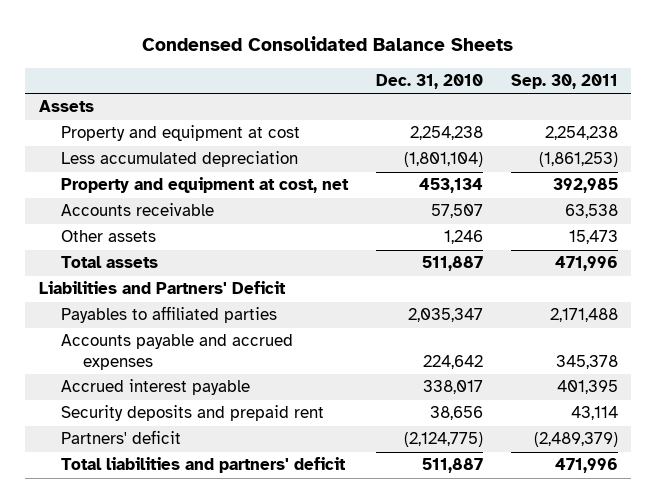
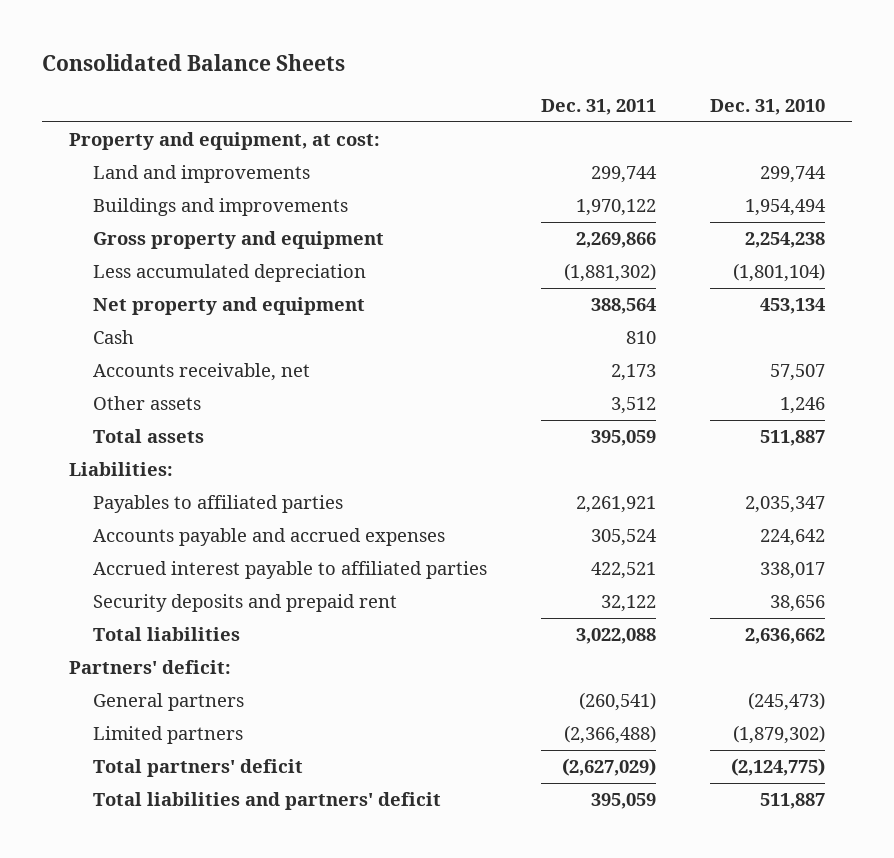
[142,36,514,52] Condensed Consolidated Balance Sheets -> [41,53,345,71] Consolidated Balance Sheets
[510,74,618,90] Sep. 30, 2011 -> none
none -> [540,99,656,116] Dec. 31, 2011
[39,100,95,113] Assets -> none
none -> [68,132,380,151] Property and equipment, at cost:
none -> [93,165,311,184] Land and improvements
none -> [93,198,349,217] Buildings and improvements
[61,125,301,142] Property and equipment at cost -> [93,231,385,250] Gross property and equipment
[61,177,350,194] Property and equipment at cost, net -> [93,297,366,316] Net property and equipment
none -> [93,330,135,345] Cash
[61,203,215,217] Accounts receivable -> [93,363,311,382] Accounts receivable, net
[39,281,287,295] Liabilities and Partners' Deficit -> none
none -> [68,462,173,477] Liabilities:
[61,379,251,396] Accrued interest payable -> [93,561,488,580] Accrued interest payable to affiliated parties
none -> [93,627,241,642] Total liabilities
none -> [68,660,231,675] Partners' deficit:
none -> [93,693,245,712] General partners
none -> [93,726,244,745] Limited partners
[61,430,182,445] Partners' deficit -> [93,759,304,778] Total partners' deficit

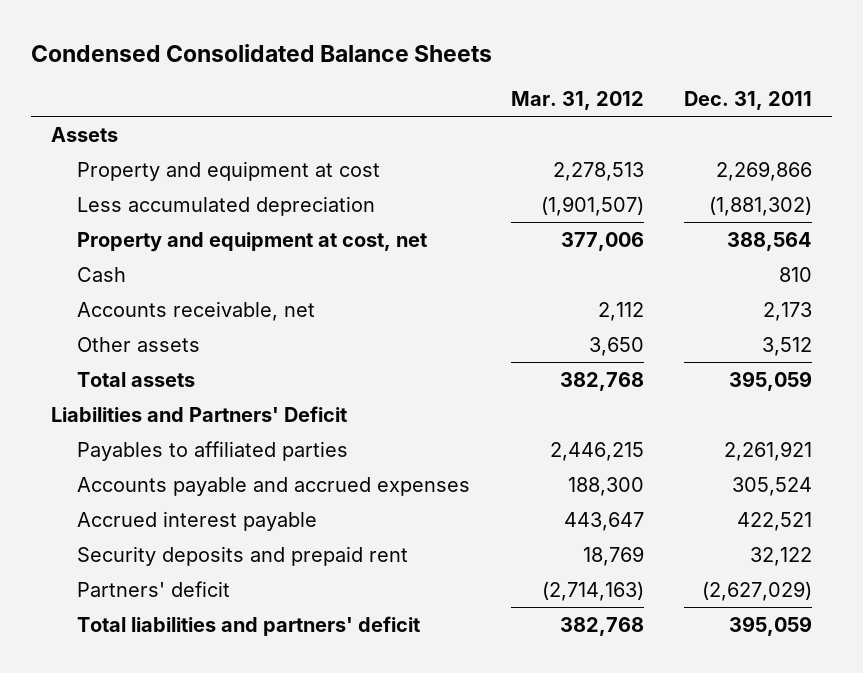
[41,53,345,71] Consolidated Balance Sheets -> [30,43,492,62] Condensed Consolidated Balance Sheets
[709,99,825,116] Dec. 31, 2010 -> none
none -> [510,91,644,111] Mar. 31, 2012
[68,132,380,151] Property and equipment, at cost: -> none
[93,165,311,184] Land and improvements -> none
[93,198,349,217] Buildings and improvements -> none
none -> [50,126,118,142] Assets
[93,231,385,250] Gross property and equipment -> [77,160,381,181] Property and equipment at cost
[93,297,366,316] Net property and equipment -> [77,231,428,252] Property and equipment at cost, net
[68,462,173,477] Liabilities: -> none
none -> [50,405,347,422] Liabilities and Partners' Deficit
[93,561,488,580] Accrued interest payable to affiliated parties -> [77,510,318,531] Accrued interest payable
[93,627,241,642] Total liabilities -> none
[68,660,231,675] Partners' deficit: -> none
[93,693,245,712] General partners -> none
[93,726,244,745] Limited partners -> none
[93,759,304,778] Total partners' deficit -> [77,580,231,597] Partners' deficit

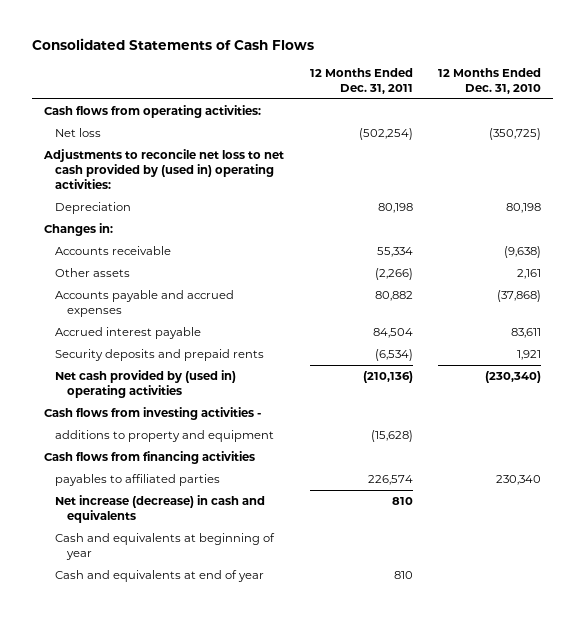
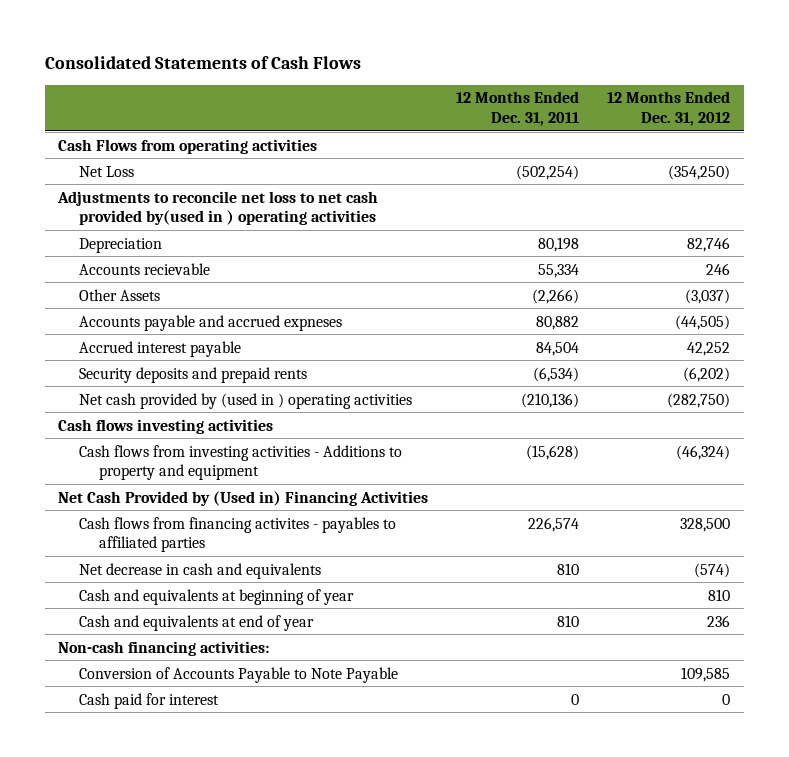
[437,67,541,94] 12 Months Ended Dec. 31, 2010 -> none
none -> [607,91,731,127] 12 Months Ended Dec. 31, 2012
[44,105,262,119] Cash flows from operating activities: -> [58,138,318,154] Cash Flows from operating activities
[55,128,102,138] Net loss -> [78,165,134,177] Net Loss
[43,149,285,189] Adjustments to reconcile net loss to net cash provided by (used in) operating activities: -> [57,190,379,226] Adjustments to reconcile net loss to net cash provided by(used in ) operating activities
[44,223,114,237] Changes in: -> none
[55,246,172,256] Accounts receivable -> [78,262,210,275] Accounts recievable
[55,268,131,278] Other assets -> [78,288,160,301] Other Assets
[55,290,235,317] Accounts payable and accrued expenses -> [78,314,342,331] Accounts payable and accrued expneses
[55,370,237,398] Net cash provided by (used in) operating activities -> [78,392,412,409] Net cash provided by (used in ) operating activities
[44,407,262,421] Cash flows from investing activities - -> [58,418,274,434] Cash flows investing activities
[55,430,275,443] additions to property and equipment -> [78,444,402,481] Cash flows from investing activities - Additions to property and equipment
[44,451,256,465] Cash flows from financing activities -> [58,490,429,506] Net Cash Provided by (Used in) Financing Activities
[55,474,221,487] payables to affiliated parties -> [78,516,396,553] Cash flows from financing activites - payables to affiliated parties
[55,495,266,523] Net increase (decrease) in cash and equivalents -> [78,562,321,579] Net decrease in cash and equivalents
none -> [58,640,270,656] Non-cash financing activities:
none -> [78,666,398,683] Conversion of Accounts Payable to Note Payable
none -> [78,692,219,709] Cash paid for interest

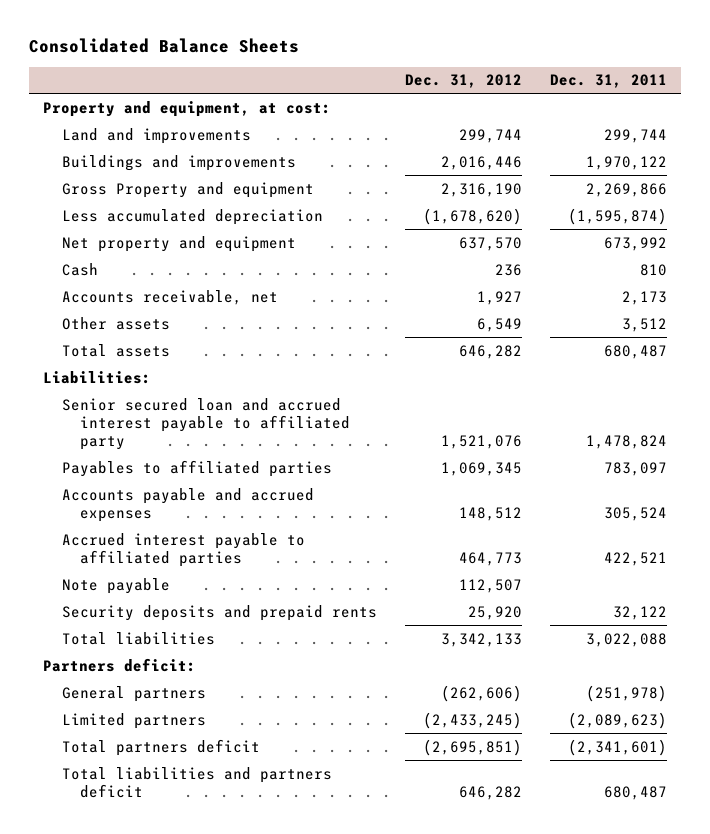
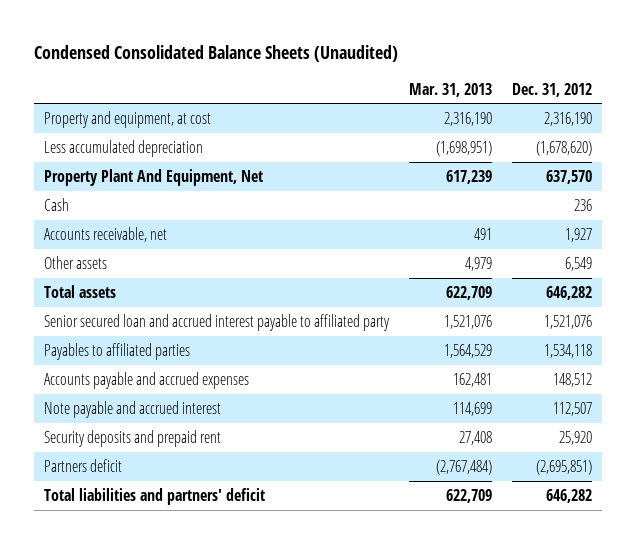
[28,37,299,53] Consolidated Balance Sheets -> [34,44,399,62] Condensed Consolidated Balance Sheets (Unaudited)
[549,74,667,89] Dec. 31, 2011 -> none
none -> [409,82,493,97] Mar. 31, 2013
[43,100,332,117] Property and equipment, at cost: -> none
[61,127,251,144] Land and improvements -> none
[61,154,296,171] Buildings and improvements -> none
[61,181,314,198] Gross Property and equipment -> [44,111,212,129] Property and equipment, at cost
[61,235,296,252] Net property and equipment -> [44,169,264,187] Property Plant And Equipment, Net
[43,370,152,384] Liabilities: -> none
[440,461,522,476] 1,069,345 -> [544,344,593,359] 1,534,118
[61,532,305,567] Accrued interest payable to affiliated parties -> none
[61,631,215,645] Total liabilities -> none
[43,657,197,672] Partners deficit: -> none
[61,685,206,702] General partners -> none
[61,712,206,729] Limited partners -> none
[61,577,170,594] Note payable -> [44,401,222,419] Note payable and accrued interest
[61,604,377,621] Security deposits and prepaid rents -> [44,430,222,448] Security deposits and prepaid rent
[61,738,260,756] Total partners deficit -> [44,459,123,473] Partners deficit
[61,766,332,798] Total liabilities and partners deficit -> [44,488,266,506] Total liabilities and partners' deficit

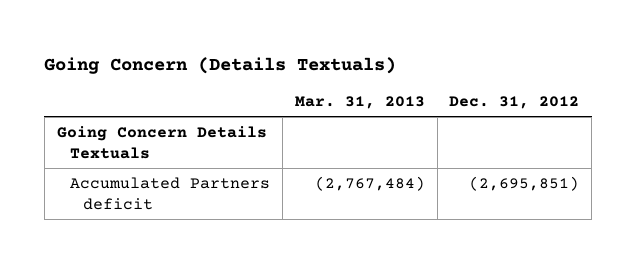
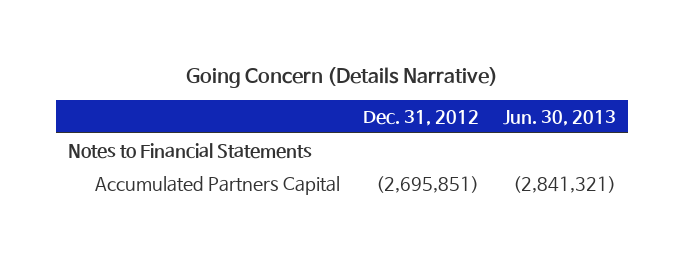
[44,56,397,74] Going Concern (Details Textuals) -> [185,66,498,88] Going Concern (Details Narrative)
[294,95,425,109] Mar. 31, 2013 -> none
none -> [503,109,617,126] Jun. 30, 2013
[56,125,267,159] Going Concern Details Textuals -> none
none -> [67,142,312,159] Notes to Financial Statements
[69,176,270,210] Accumulated Partners deficit -> [94,175,340,195] Accumulated Partners Capital

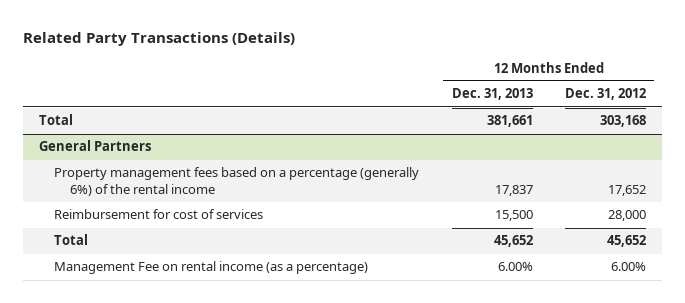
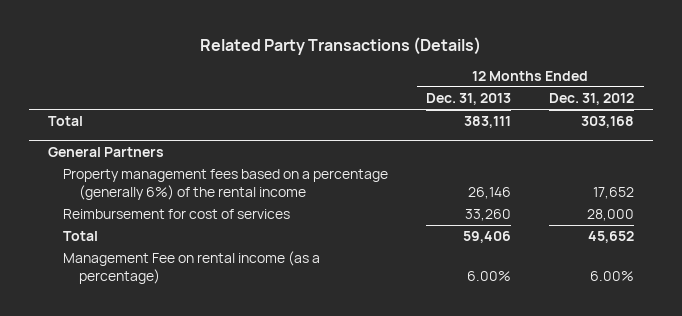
[486,115,533,128] 381,661 -> [464,116,512,129] 383,111
[494,184,533,196] 17,837 -> [468,186,512,199] 26,146
[494,210,533,222] 15,500 -> [465,209,512,222] 33,260
[493,235,533,248] 45,652 -> [463,231,512,244] 59,406

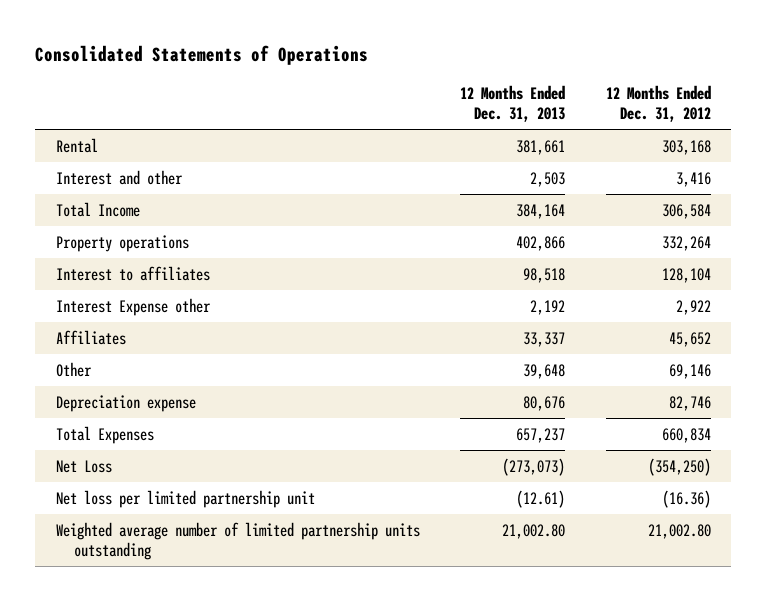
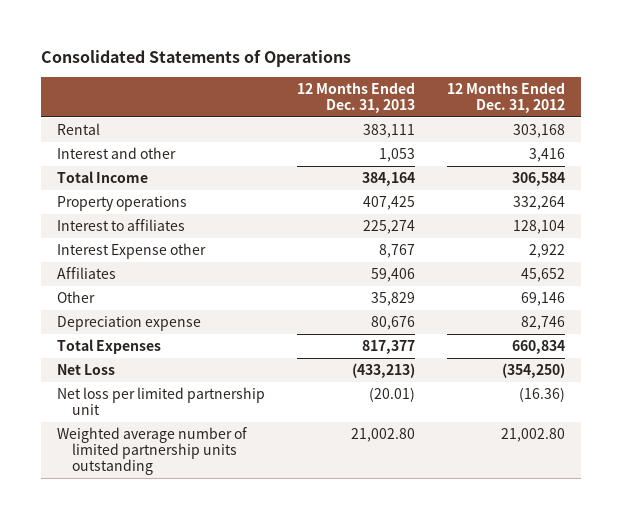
[516,139,566,155] 381,661 -> [363,124,416,139] 383,111
[530,171,566,187] 2,503 -> [379,148,416,163] 1,053
[516,235,566,251] 402,866 -> [363,196,416,211] 407,425
[523,267,566,283] 98,518 -> [363,220,416,235] 225,274
[530,299,566,315] 2,192 -> [379,244,416,259] 8,767
[523,331,566,347] 33,337 -> [371,268,416,283] 59,406
[523,363,566,379] 39,648 -> [371,292,416,307] 35,829
[516,427,566,443] 657,237 -> [362,340,416,355] 817,377
[502,457,566,476] (273,073) -> [352,363,416,379] (433,213)
[516,489,566,508] (12.61) -> [369,387,416,403] (20.01)

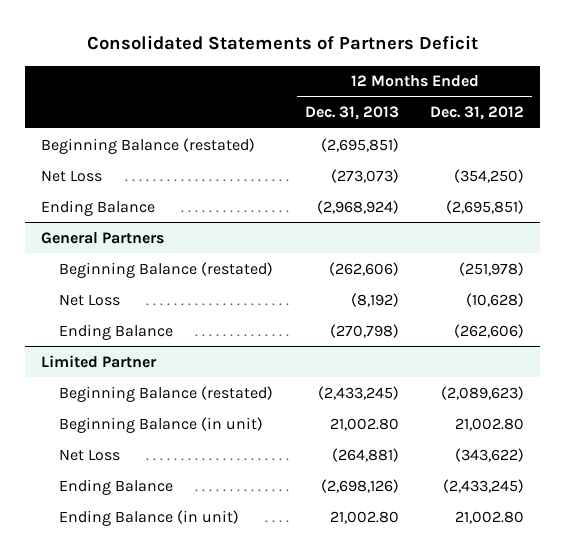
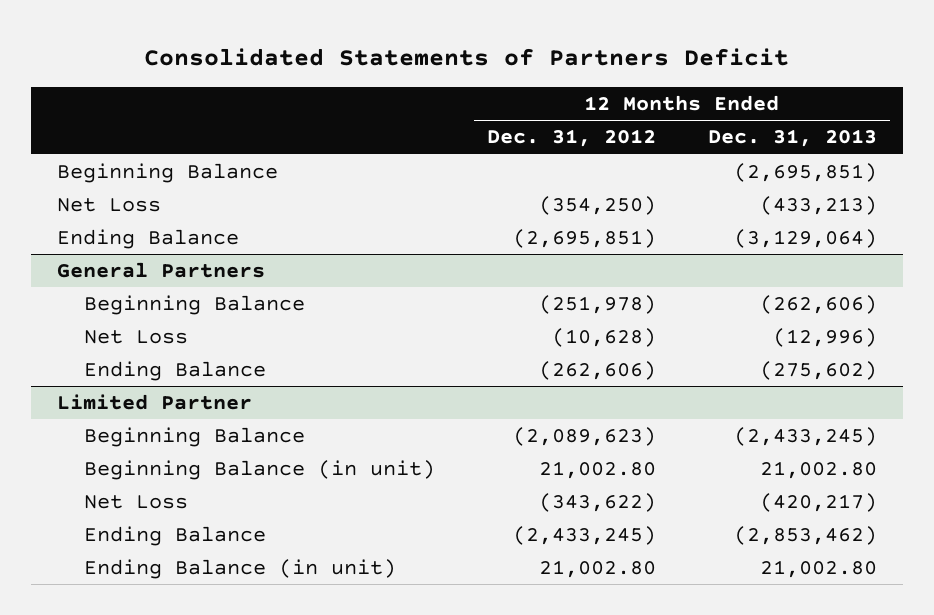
[40,137,255,154] Beginning Balance (restated) -> [57,163,279,184] Beginning Balance
[330,168,399,183] (273,073) -> [759,196,877,216] (433,213)
[316,199,399,214] (2,968,924) -> [733,229,877,249] (3,129,064)
[58,261,273,278] Beginning Balance (restated) -> [84,295,306,316] Beginning Balance
[350,292,399,307] (8,192) -> [772,328,877,348] (12,996)
[329,323,399,338] (270,798) -> [759,361,877,381] (275,602)
[58,385,273,402] Beginning Balance (restated) -> [84,427,306,448] Beginning Balance
[331,447,399,462] (264,881) -> [759,493,877,513] (420,217)
[320,478,399,493] (2,698,126) -> [733,526,877,546] (2,853,462)

